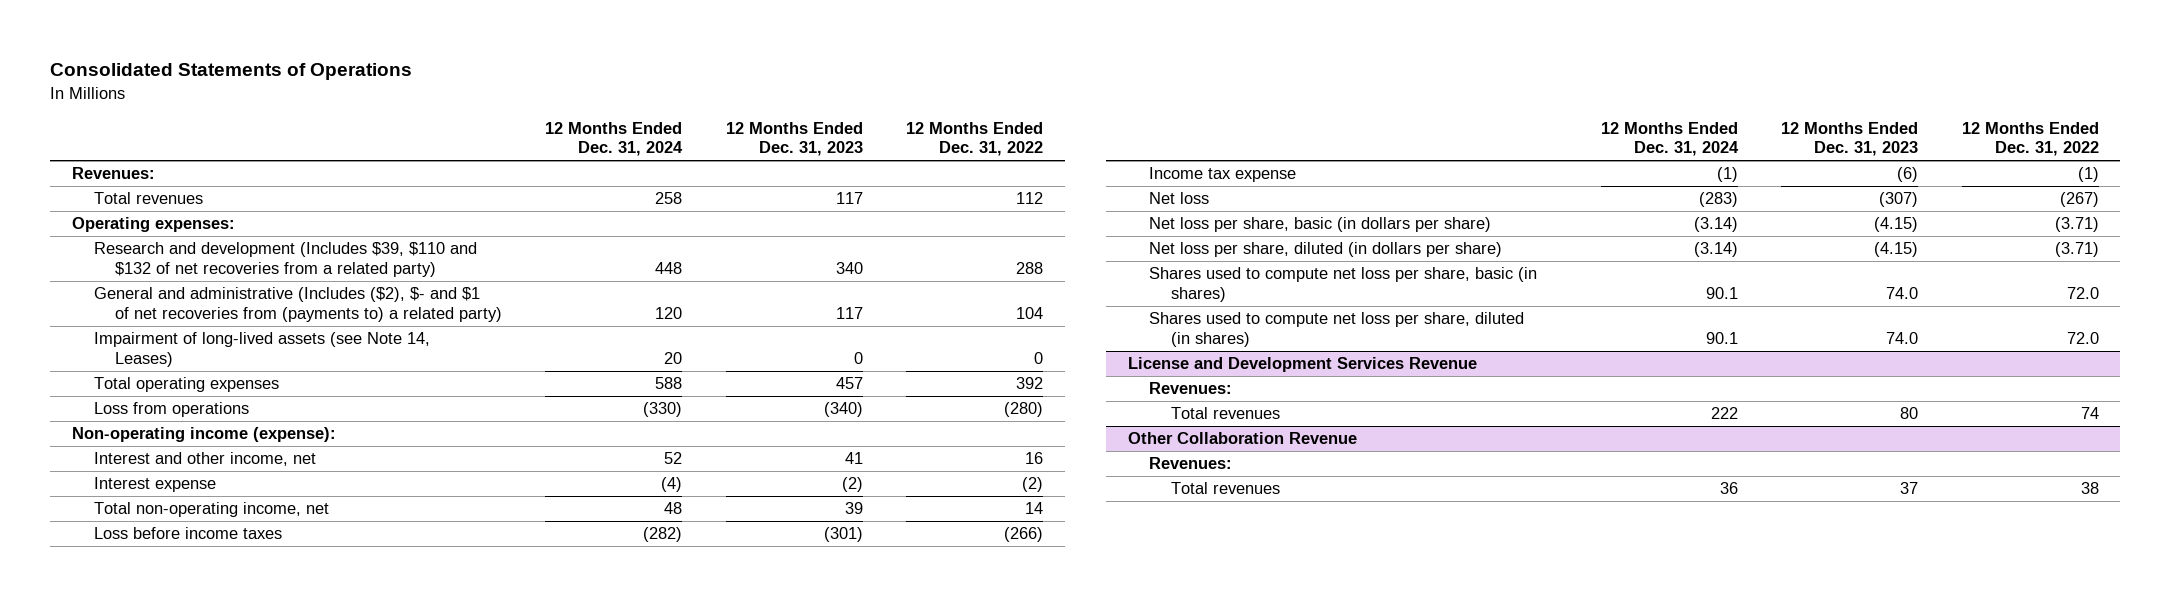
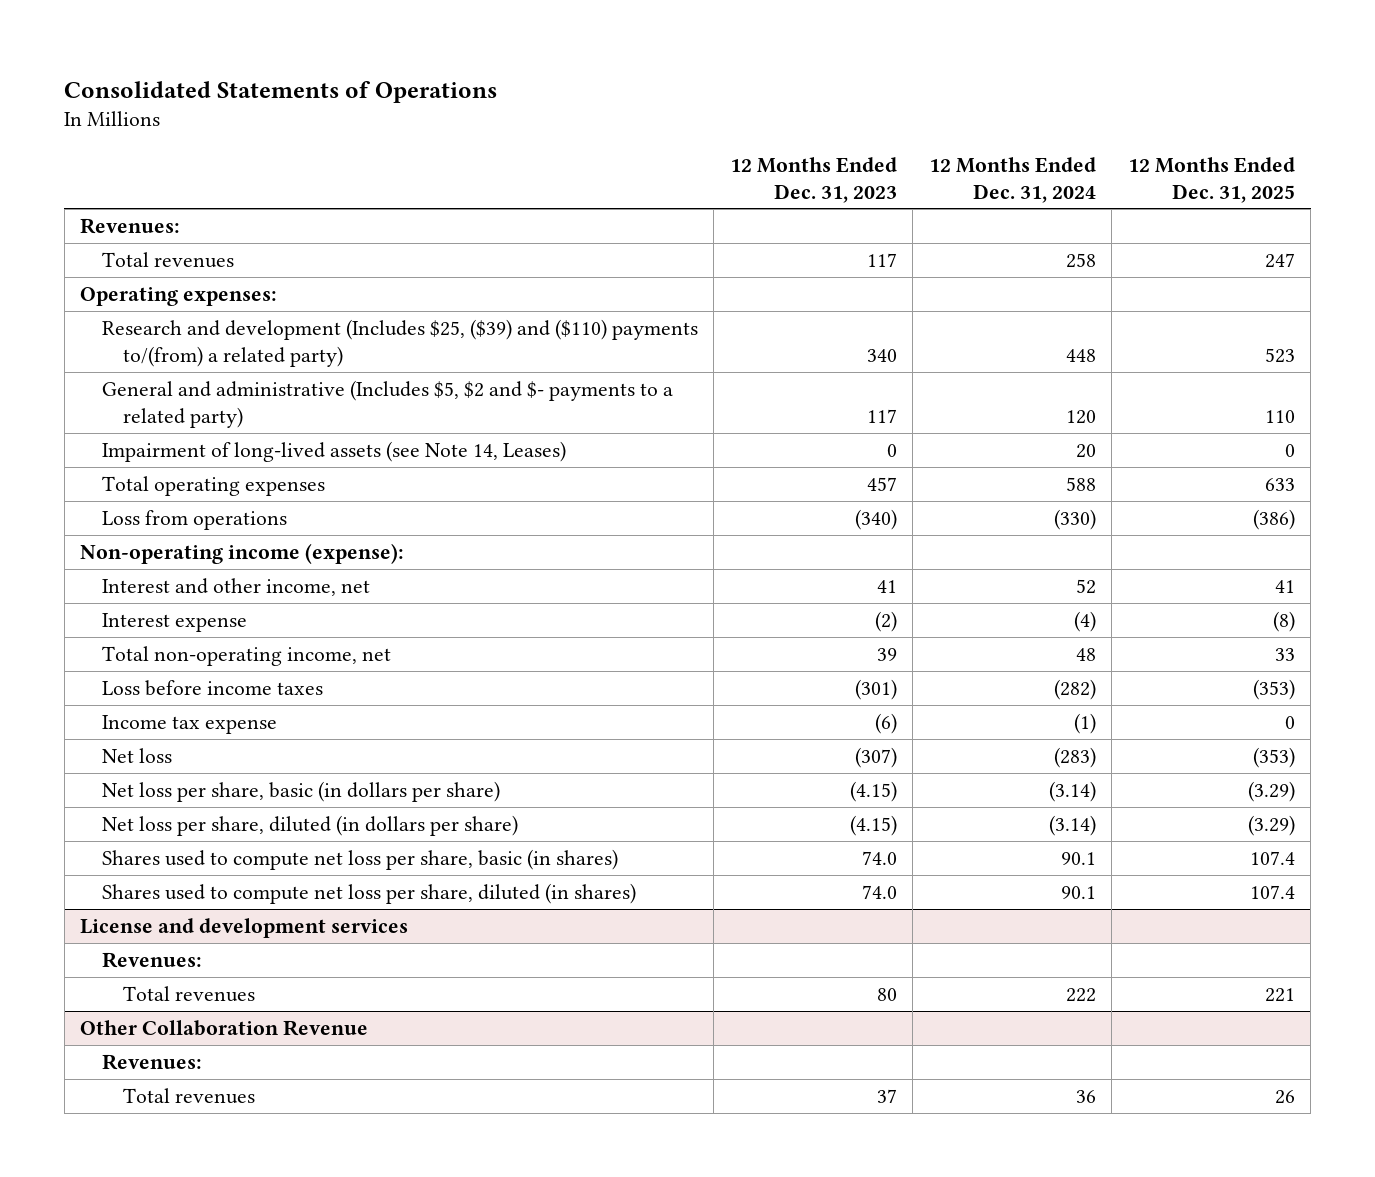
[905,121,1043,157] 12 Months Ended Dec. 31, 2022 -> none
none -> [1127,156,1295,203] 12 Months Ended Dec. 31, 2025
[93,242,477,278] Research and development (Includes $39, $110 and $132 of net recoveries from a related party) -> [101,318,698,367] Research and development (Includes $25, ($39) and ($110) payments to/(from) a related party)
[93,287,503,323] General and administrative (Includes ($2), $- and $1 of net recoveries from (payments to) a related party) -> [101,379,673,428] General and administrative (Includes $5, $2 and $- payments to a related party)
[1127,357,1477,373] License and Development Services Revenue -> [80,917,409,938] License and development services

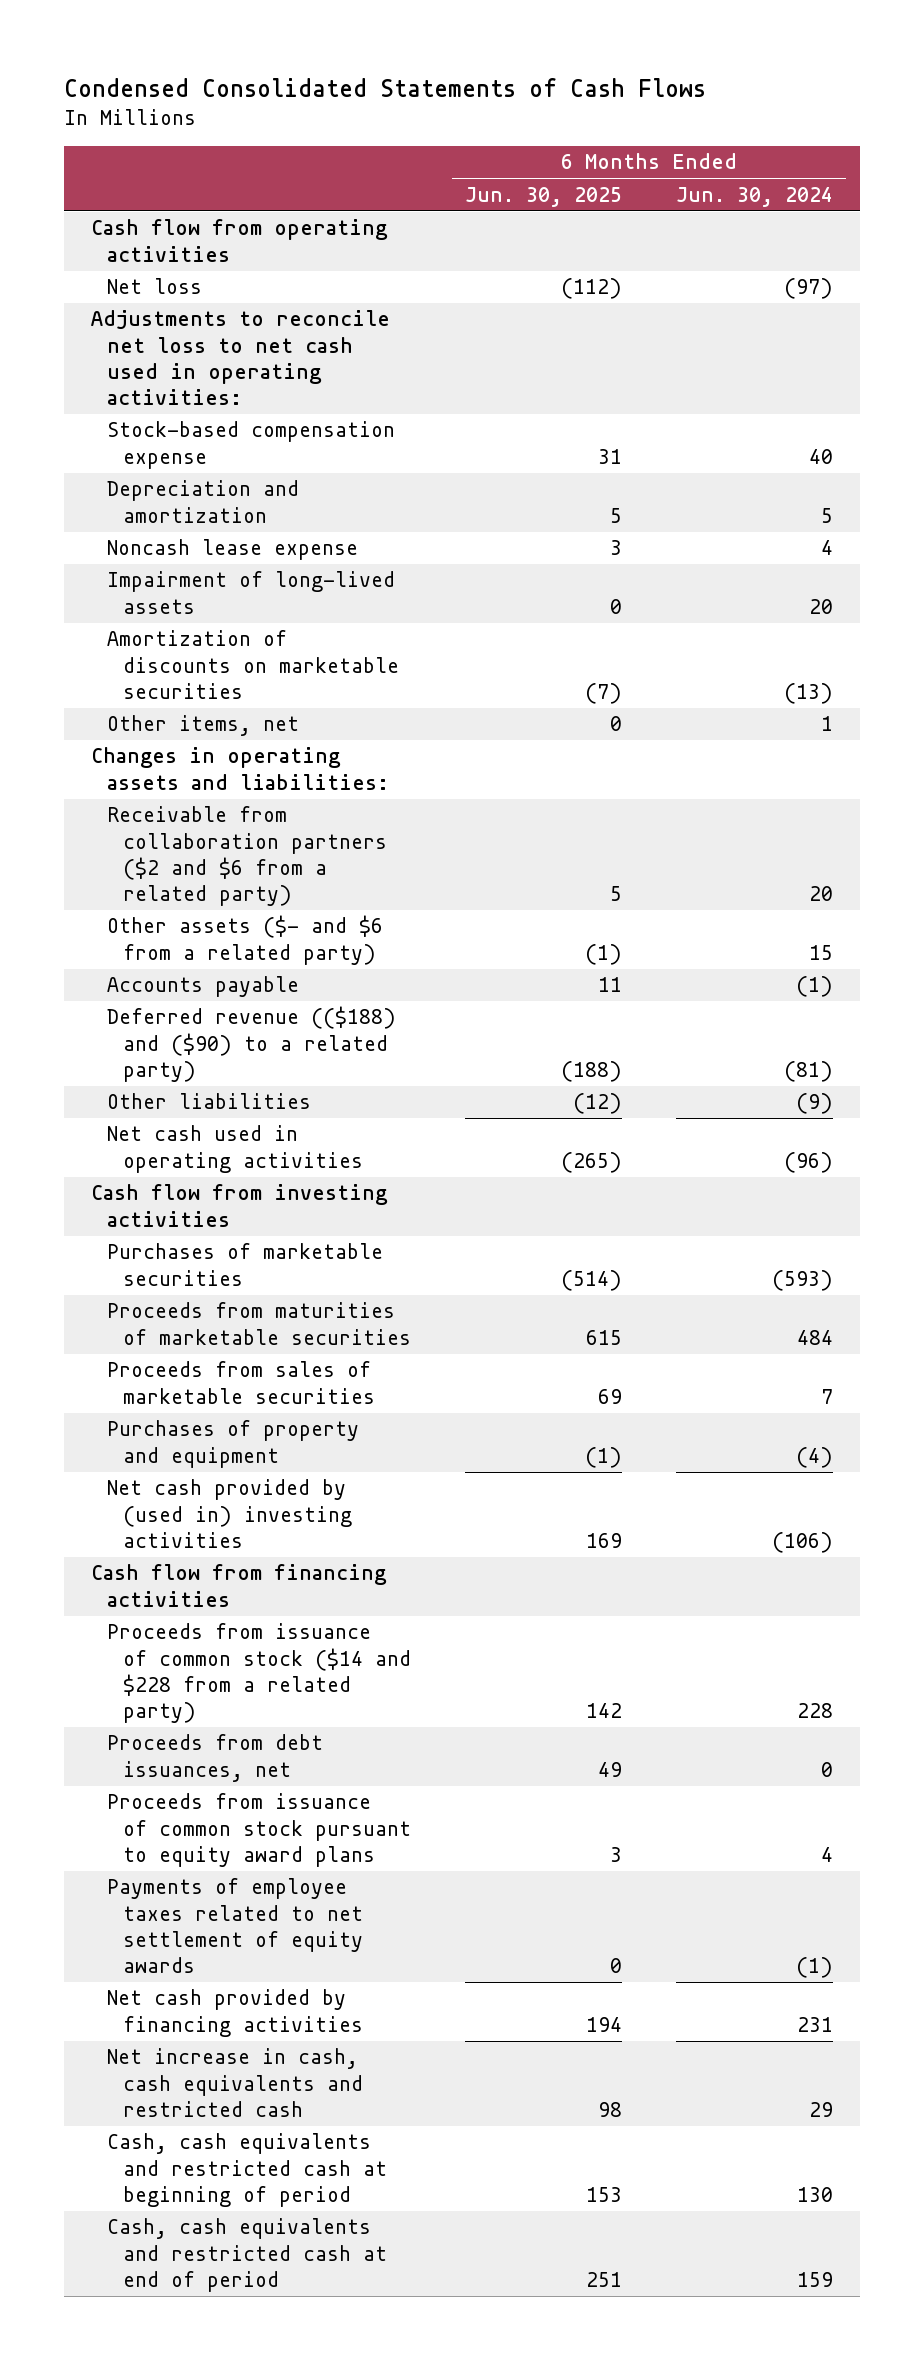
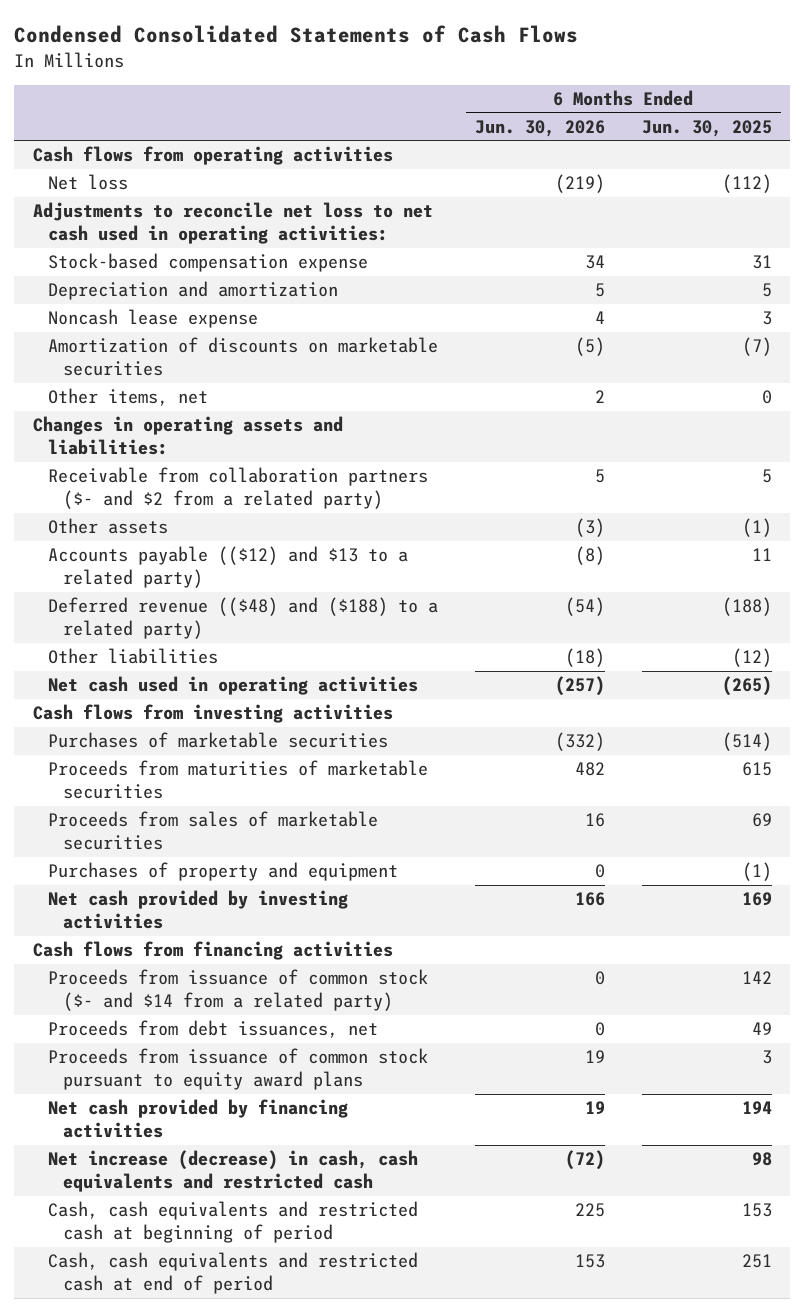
[675,186,833,207] Jun. 30, 2024 -> none
none -> [474,119,605,137] Jun. 30, 2026
[90,219,388,262] Cash flow from operating activities -> [32,146,393,166] Cash flows from operating activities
[107,571,396,614] Impairment of long-lived assets -> none
[107,806,388,907] Receivable from collaboration partners ($2 and $6 from a related party) -> [48,467,429,510] Receivable from collaboration partners ($- and $2 from a related party)
[107,915,384,965] Other assets ($- and $6 from a related party) -> [48,518,169,535] Other assets
[107,976,300,998] Accounts payable -> [48,546,409,589] Accounts payable (($12) and $13 to a related party)
[107,1006,397,1082] Deferred revenue (($188) and ($90) to a related party) -> [48,597,439,640] Deferred revenue (($48) and ($188) to a related party)
[90,1184,388,1227] Cash flow from investing activities -> [32,704,393,724] Cash flows from investing activities
[107,1479,353,1548] Net cash provided by (used in) investing activities -> [48,890,349,930] Net cash provided by investing activities
[90,1564,387,1607] Cash flow from financing activities -> [32,941,393,961] Cash flows from financing activities
[107,1623,412,1724] Proceeds from issuance of common stock ($14 and $228 from a related party) -> [48,969,429,1012] Proceeds from issuance of common stock ($- and $14 from a related party)
[107,1878,364,1974] Payments of employee taxes related to net settlement of equity awards -> none
[107,2048,364,2117] Net increase in cash, cash equivalents and restricted cash -> [48,1150,419,1193] Net increase (decrease) in cash, cash equivalents and restricted cash

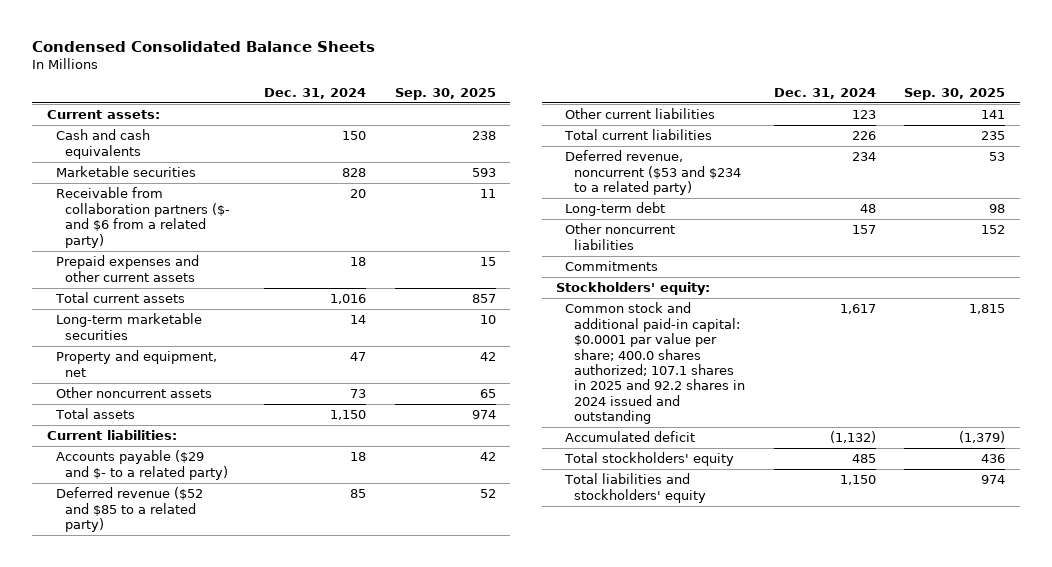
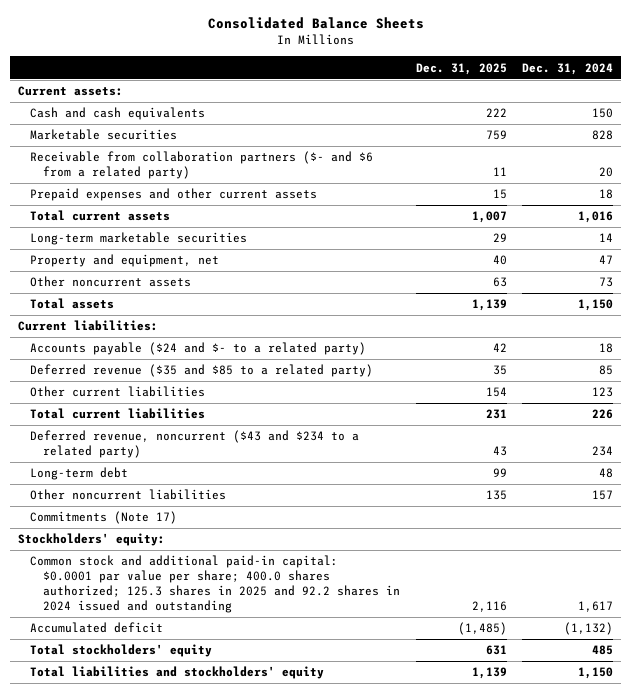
[32,40,376,52] Condensed Consolidated Balance Sheets -> [207,17,424,30] Consolidated Balance Sheets
[395,87,497,100] Sep. 30, 2025 -> none
none -> [415,62,507,75] Dec. 31, 2025
[55,450,228,480] Accounts payable ($29 and $- to a related party) -> [30,342,367,356] Accounts payable ($24 and $- to a related party)
[55,487,203,533] Deferred revenue ($52 and $85 to a related party) -> [30,364,374,378] Deferred revenue ($35 and $85 to a related party)
[565,150,741,196] Deferred revenue, noncurrent ($53 and $234 to a related party) -> [30,430,360,459] Deferred revenue, noncurrent ($43 and $234 to a related party)
[565,261,659,272] Commitments -> [30,511,178,525] Commitments (Note 17)
[565,302,745,425] Common stock and additional paid-in capital: $0.0001 par value per share; 400.0 shares authorized; 107.1 shares in 2025 and 92.2 shares in 2024 issued and outstanding -> [30,555,401,614] Common stock and additional paid-in capital: $0.0001 par value per share; 400.0 shares authorized; 125.3 shares in 2025 and 92.2 shares in 2024 issued and outstanding

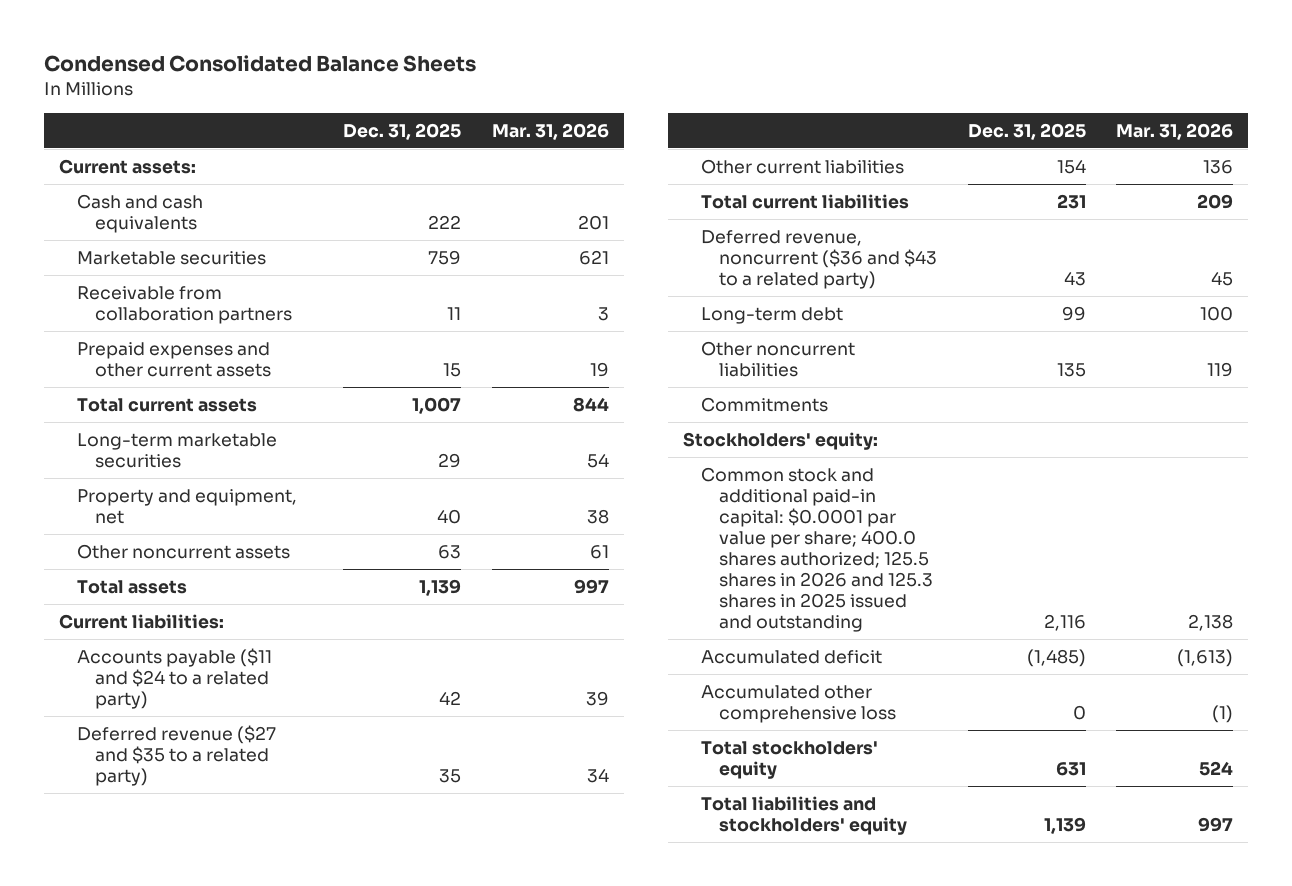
[207,17,424,30] Consolidated Balance Sheets -> [43,55,476,73] Condensed Consolidated Balance Sheets
[522,62,614,75] Dec. 31, 2024 -> none
none -> [491,122,609,140] Mar. 31, 2026
[30,151,374,180] Receivable from collaboration partners ($- and $6 from a related party) -> [77,286,293,325] Receivable from collaboration partners
[30,342,367,356] Accounts payable ($24 and $- to a related party) -> [77,648,273,710] Accounts payable ($11 and $24 to a related party)
[30,364,374,378] Deferred revenue ($35 and $85 to a related party) -> [77,725,277,787] Deferred revenue ($27 and $35 to a related party)
[30,430,360,459] Deferred revenue, noncurrent ($43 and $234 to a related party) -> [701,230,938,290] Deferred revenue, noncurrent ($36 and $43 to a related party)
[30,511,178,525] Commitments (Note 17) -> [701,397,829,413] Commitments
[30,555,401,614] Common stock and additional paid-in capital: $0.0001 par value per share; 400.0 shares authorized; 125.3 shares in 2025 and 92.2 shares in 2024 issued and outstanding -> [701,467,934,633] Common stock and additional paid-in capital: $0.0001 par value per share; 400.0 shares authorized; 125.5 shares in 2026 and 125.3 shares in 2025 issued and outstanding
none -> [701,685,897,724] Accumulated other comprehensive loss

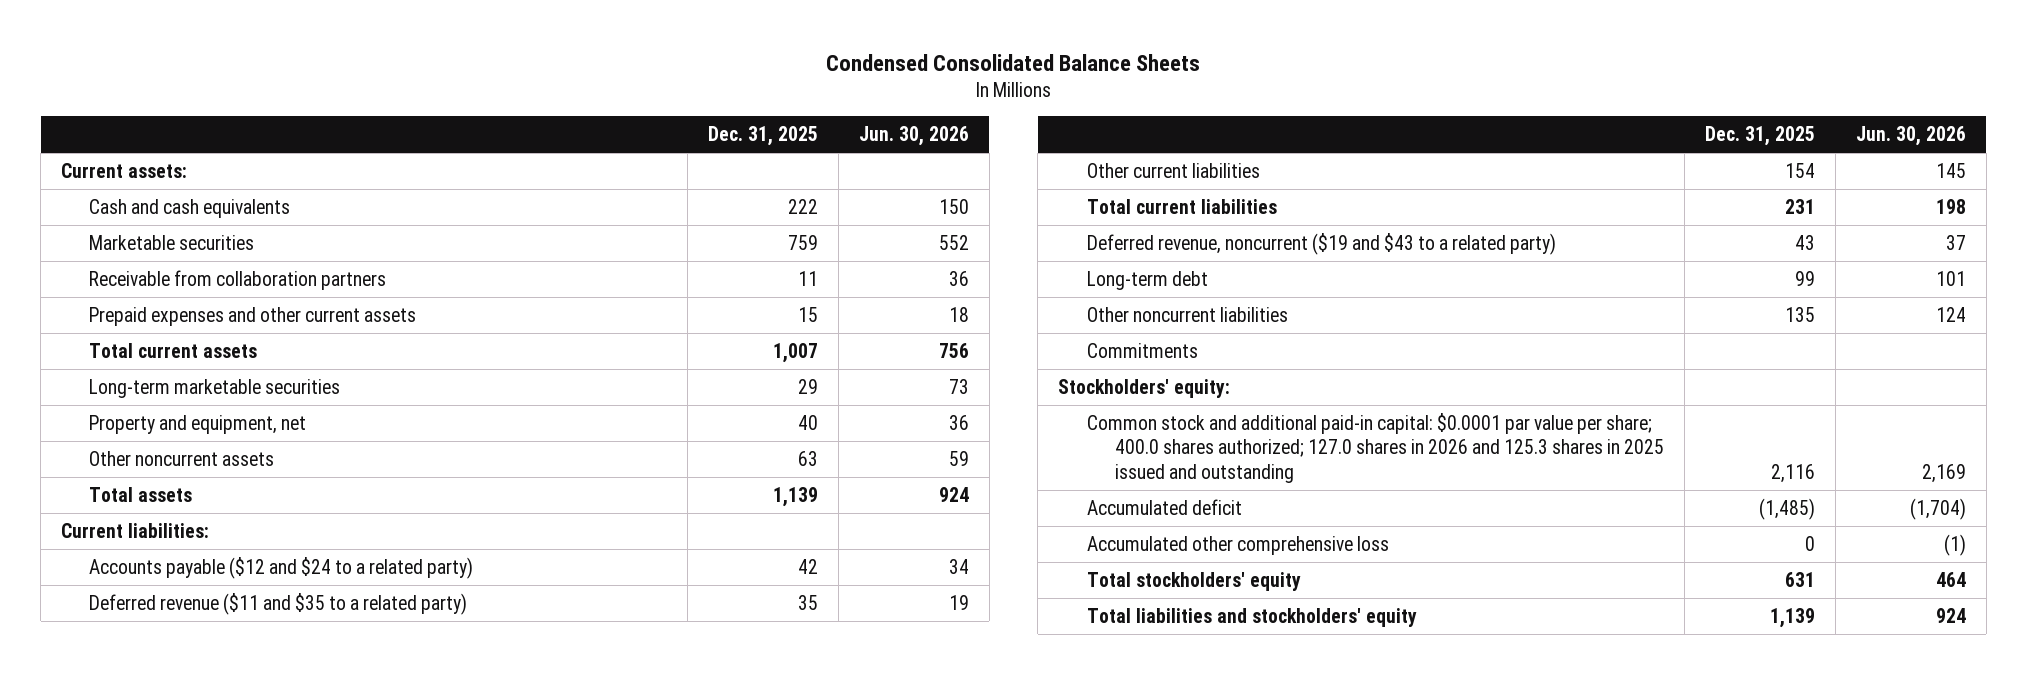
[491,122,609,140] Mar. 31, 2026 -> none
none -> [858,126,969,147] Jun. 30, 2026
[77,648,273,710] Accounts payable ($11 and $24 to a related party) -> [89,556,474,579] Accounts payable ($12 and $24 to a related party)
[77,725,277,787] Deferred revenue ($27 and $35 to a related party) -> [89,592,468,615] Deferred revenue ($11 and $35 to a related party)
[701,230,938,290] Deferred revenue, noncurrent ($36 and $43 to a related party) -> [1086,232,1556,255] Deferred revenue, noncurrent ($19 and $43 to a related party)
[701,467,934,633] Common stock and additional paid-in capital: $0.0001 par value per share; 400.0 shares authorized; 125.5 shares in 2026 and 125.3 shares in 2025 issued and outstanding -> [1086,412,1664,483] Common stock and additional paid-in capital: $0.0001 par value per share; 400.0 shares authorized; 127.0 shares in 2026 and 125.3 shares in 2025 issued and outstanding

